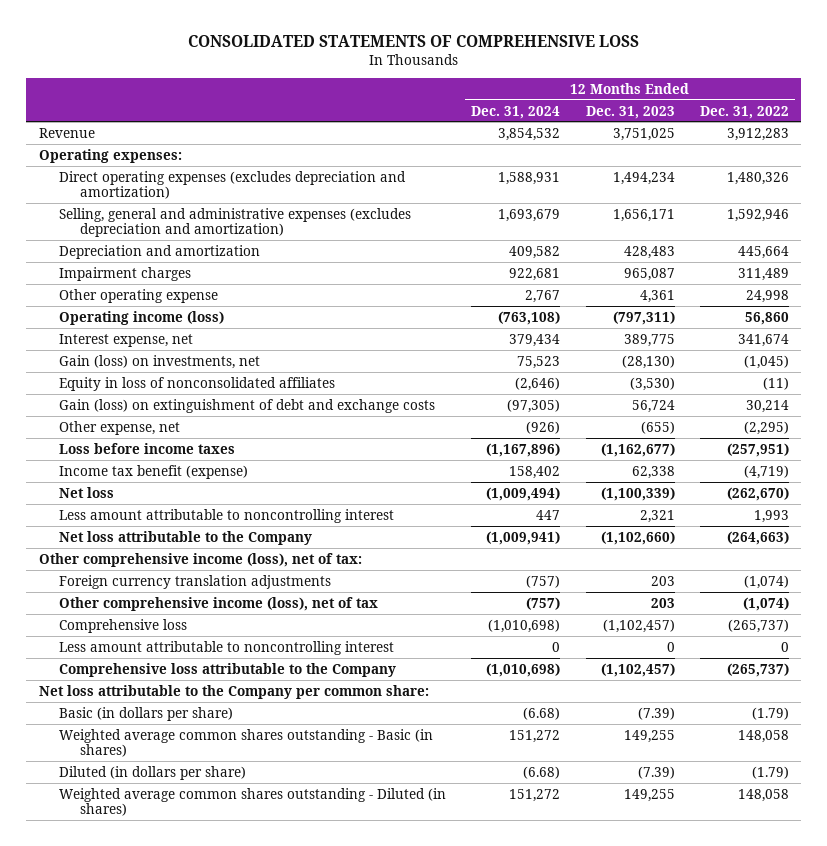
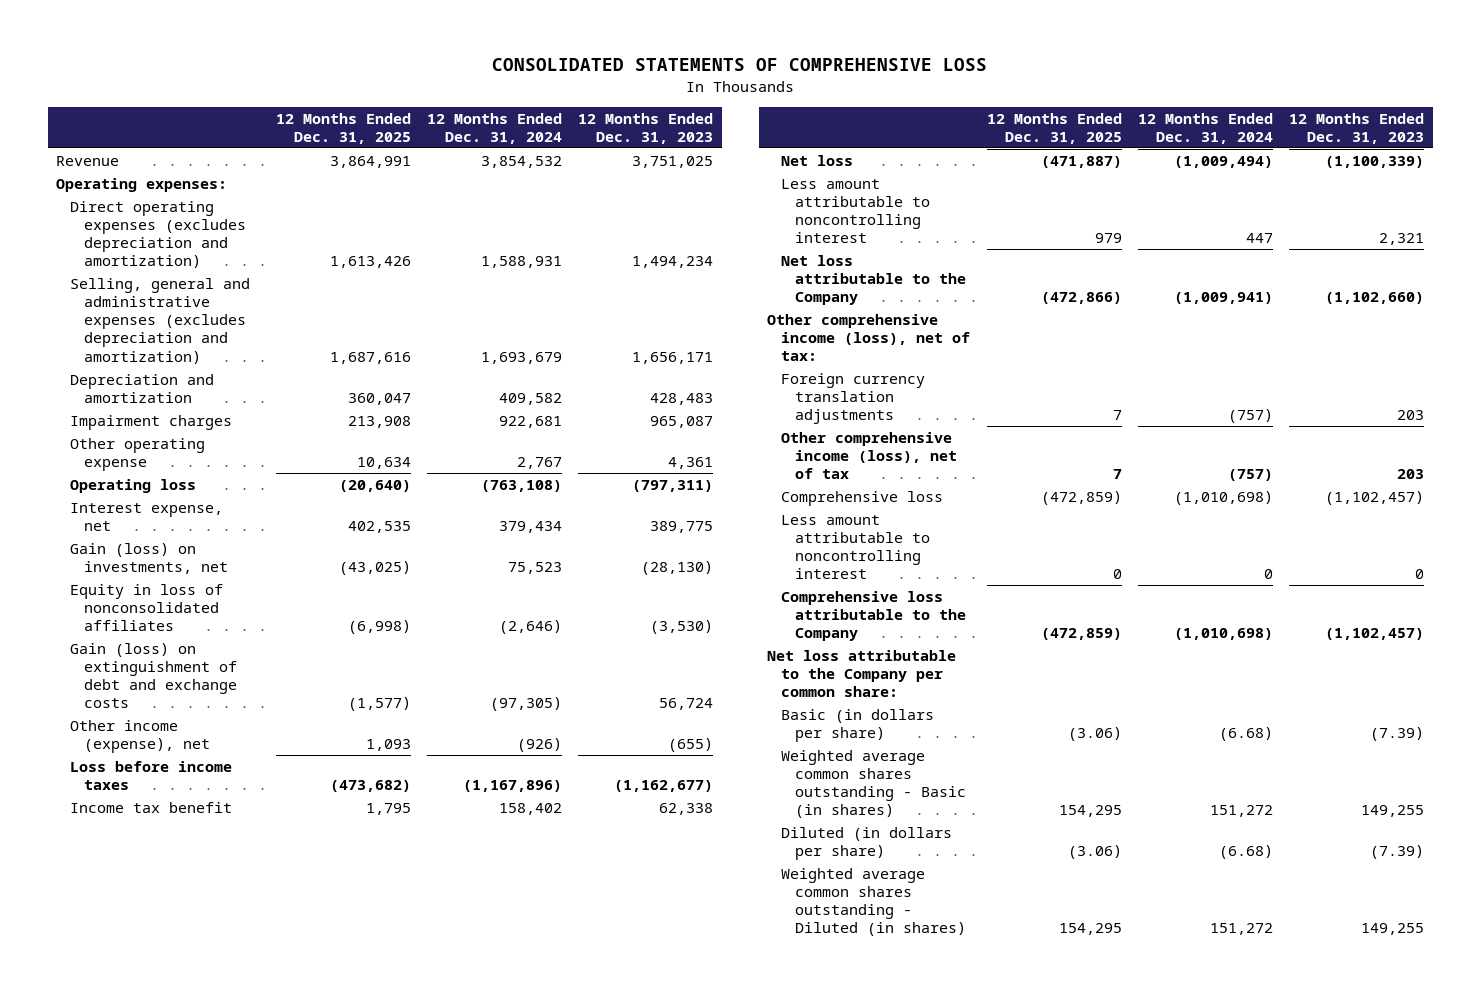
[699,105,789,119] Dec. 31, 2022 -> none
none -> [275,112,411,144] 12 Months Ended Dec. 31, 2025
[59,310,225,325] Operating income (loss) -> [70,478,197,493] Operating loss
[59,420,181,435] Other expense, net -> [70,719,211,754] Other income (expense), net
[59,464,249,479] Income tax benefit (expense) -> [70,801,233,813] Income tax benefit

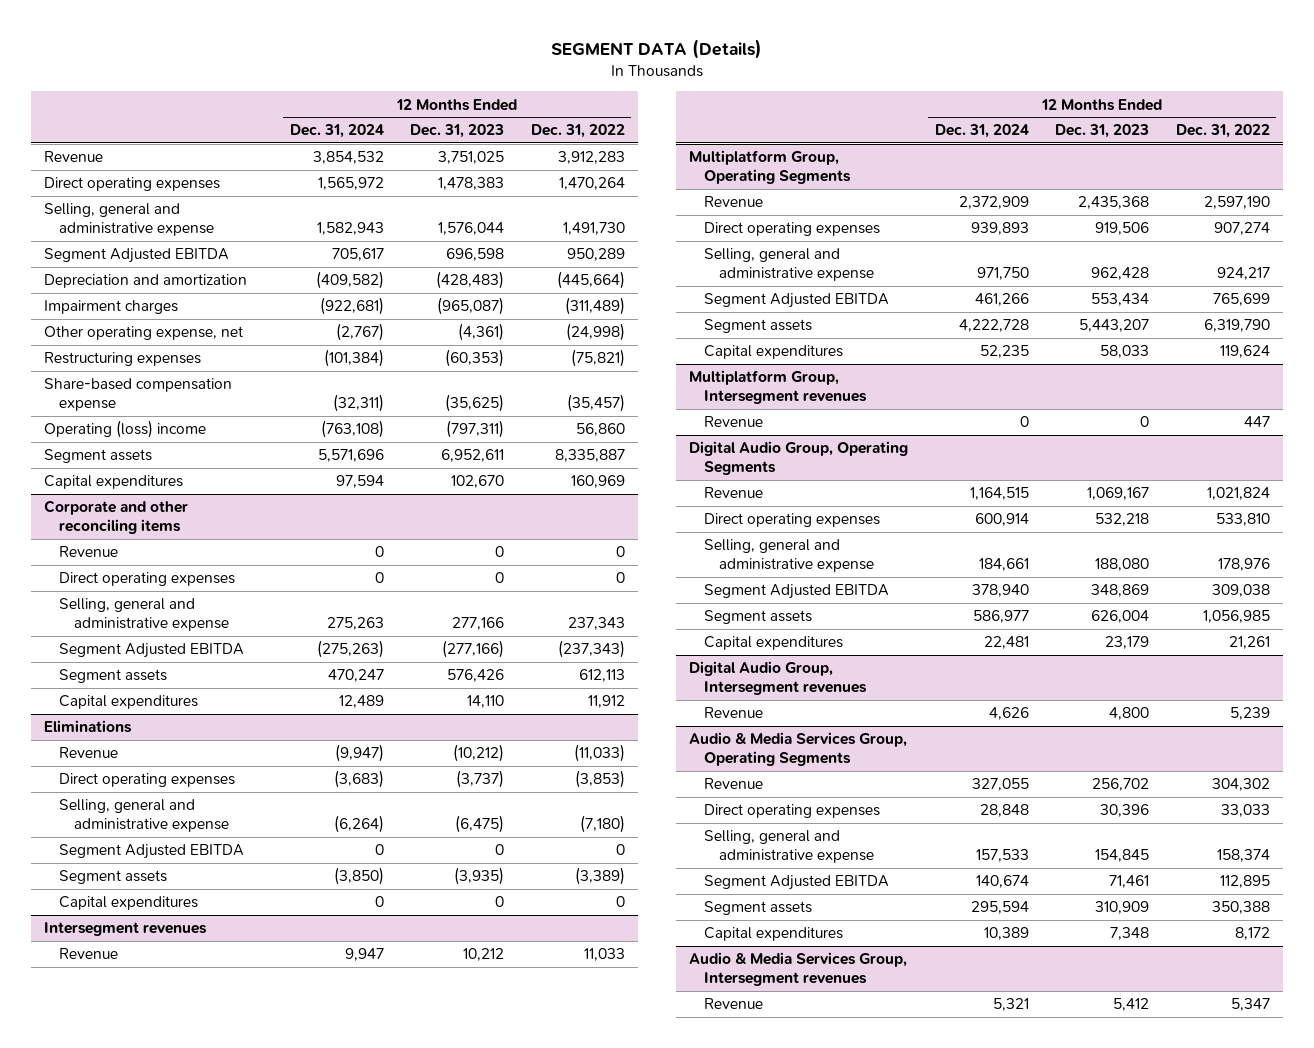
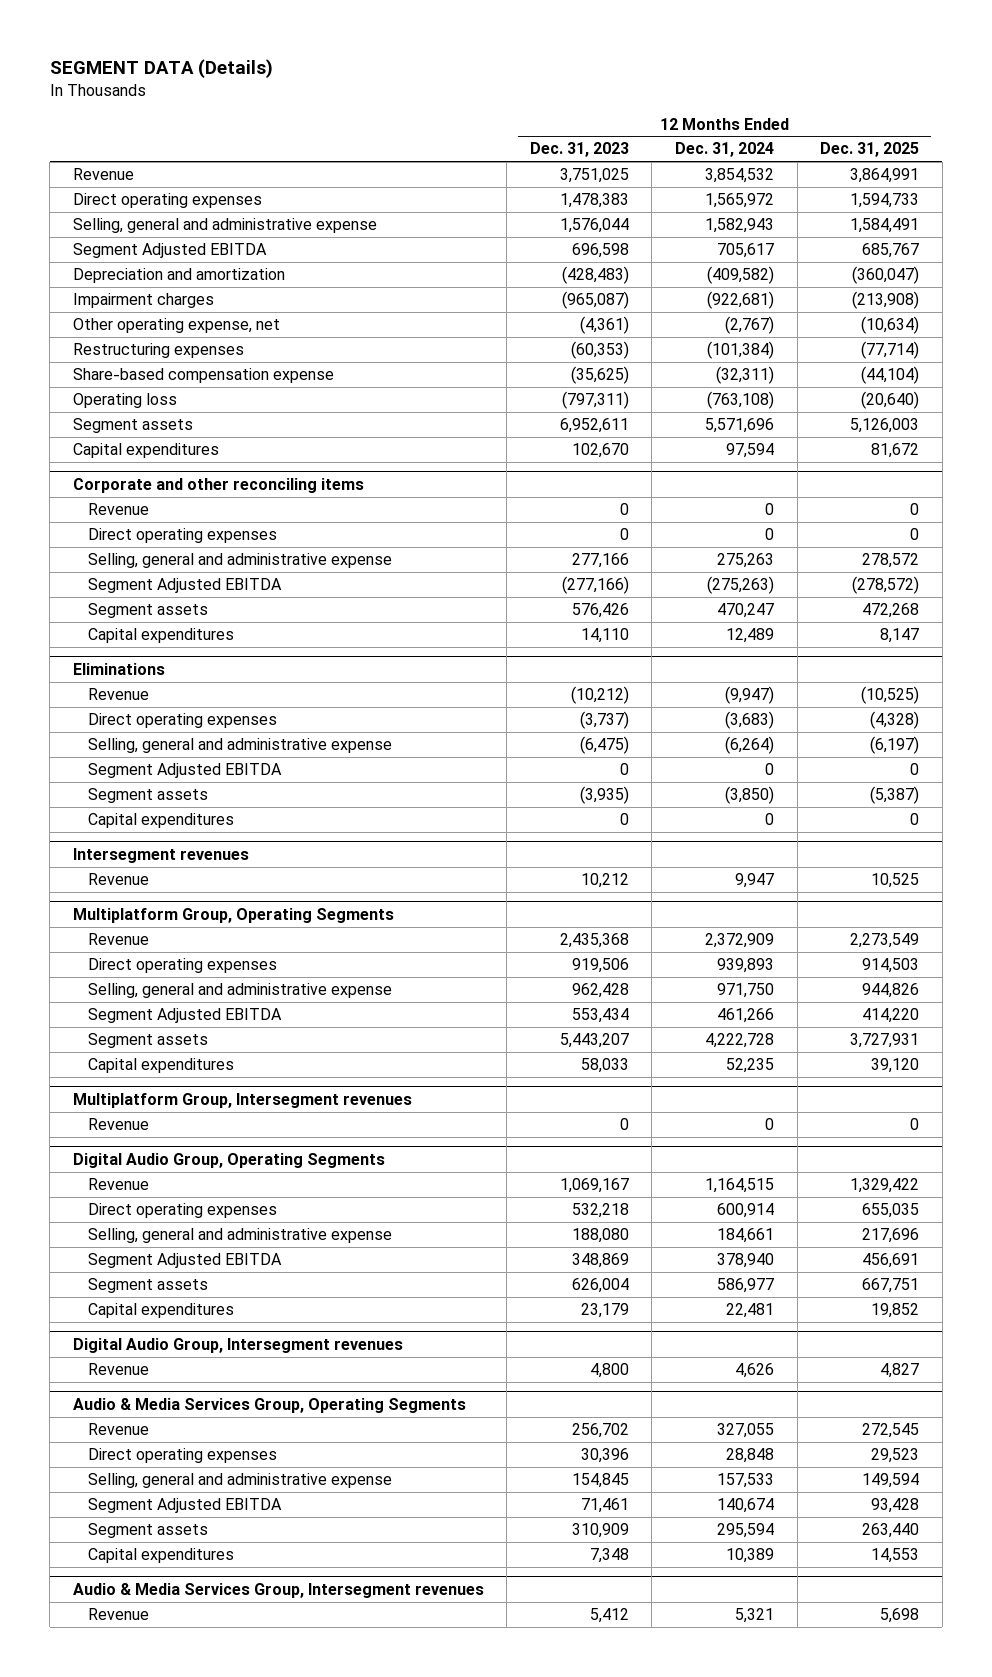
[530,124,625,139] Dec. 31, 2022 -> none
none -> [820,142,920,158] Dec. 31, 2025
[44,420,207,439] Operating (loss) income -> [72,393,177,409] Operating loss

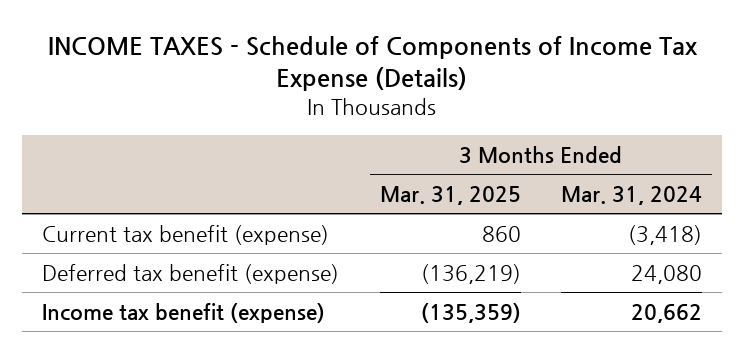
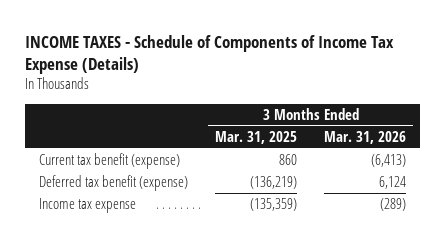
[560,185,702,205] Mar. 31, 2024 -> none
none -> [324,130,407,144] Mar. 31, 2026
[42,302,326,323] Income tax benefit (expense) -> [38,198,136,214] Income tax expense

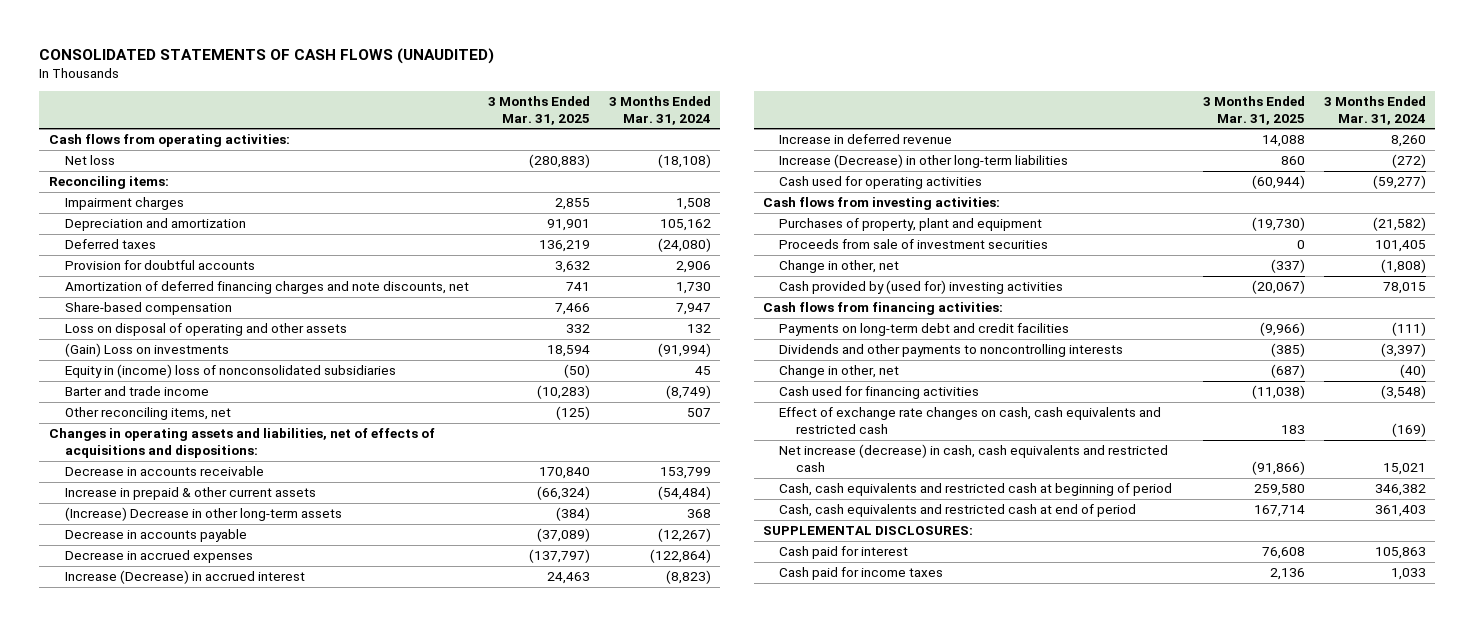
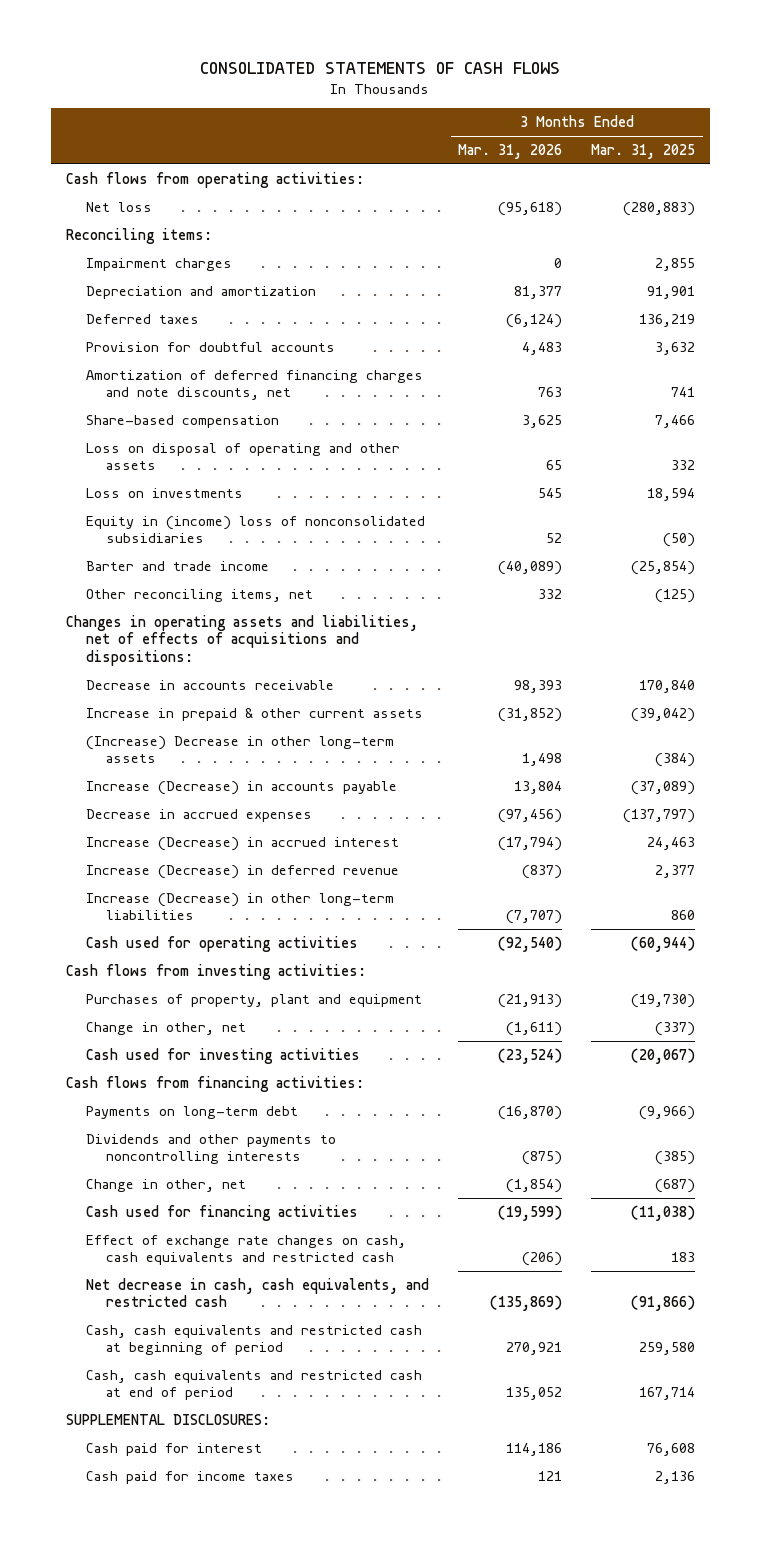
[39,47,495,64] CONSOLIDATED STATEMENTS OF CASH FLOWS (UNAUDITED) -> [200,61,561,74] CONSOLIDATED STATEMENTS OF CASH FLOWS
[608,96,711,125] 3 Months Ended Mar. 31, 2024 -> none
none -> [458,143,563,159] Mar. 31, 2026
[64,343,229,358] (Gain) Loss on investments -> [85,487,243,498] Loss on investments
[536,385,590,400] (10,283) -> [631,560,696,575] (25,854)
[536,486,590,501] (66,324) -> [631,707,696,722] (39,042)
[64,529,247,543] Decrease in accounts payable -> [85,780,397,795] Increase (Decrease) in accounts payable
[779,134,953,145] Increase in deferred revenue -> [85,864,399,879] Increase (Decrease) in deferred revenue
[1261,135,1305,148] 14,088 -> [655,864,696,878] 2,377
[779,239,1049,250] Proceeds from sale of investment securities -> none
[779,280,1064,295] Cash provided by (used for) investing activities -> [85,1047,360,1064] Cash used for investing activities
[779,323,1070,337] Payments on long-term debt and credit facilities -> [85,1105,298,1119] Payments on long-term debt
[779,444,1169,472] Net increase (decrease) in cash, cash equivalents and restricted cash -> [85,1277,429,1308] Net decrease in cash, cash equivalents, and restricted cash

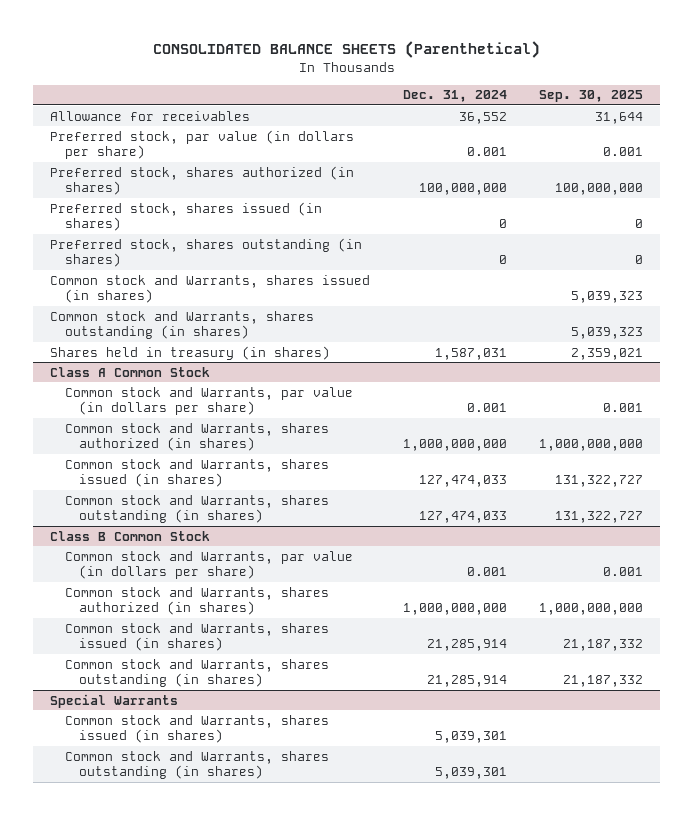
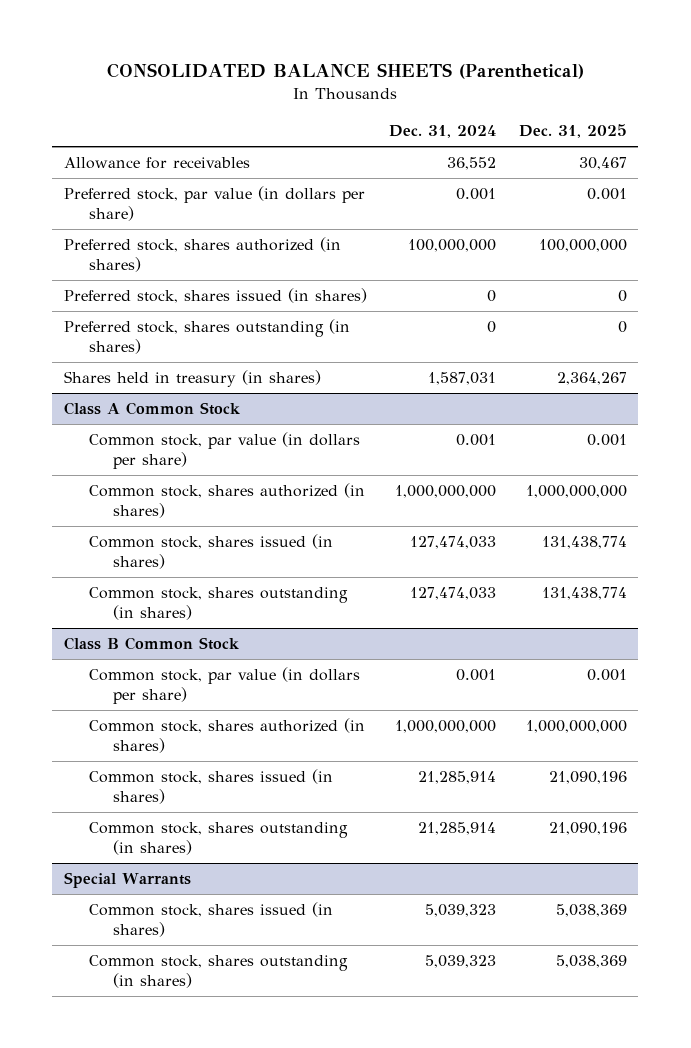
[539,90,644,103] Sep. 30, 2025 -> none
none -> [519,124,628,139] Dec. 31, 2025
[49,274,370,304] Common stock and Warrants, shares issued (in shares) -> none
[49,310,314,340] Common stock and Warrants, shares outstanding (in shares) -> none
[64,386,353,416] Common stock and Warrants, par value (in dollars per share) -> [88,432,360,469] Common stock, par value (in dollars per share)
[64,422,329,452] Common stock and Warrants, shares authorized (in shares) -> [88,483,365,518] Common stock, shares authorized (in shares)
[64,458,329,488] Common stock and Warrants, shares issued (in shares) -> [88,534,333,569] Common stock, shares issued (in shares)
[64,494,329,524] Common stock and Warrants, shares outstanding (in shares) -> [88,587,348,620] Common stock, shares outstanding (in shares)
[64,550,353,580] Common stock and Warrants, par value (in dollars per share) -> [88,667,360,704] Common stock, par value (in dollars per share)
[64,586,329,616] Common stock and Warrants, shares authorized (in shares) -> [88,718,365,753] Common stock, shares authorized (in shares)
[64,622,329,652] Common stock and Warrants, shares issued (in shares) -> [88,769,333,804] Common stock, shares issued (in shares)
[64,658,329,688] Common stock and Warrants, shares outstanding (in shares) -> [88,822,348,855] Common stock, shares outstanding (in shares)
[64,714,329,744] Common stock and Warrants, shares issued (in shares) -> [88,902,333,937] Common stock, shares issued (in shares)
[434,731,507,744] 5,039,301 -> [425,904,497,918] 5,039,323
[64,750,329,780] Common stock and Warrants, shares outstanding (in shares) -> [88,955,348,988] Common stock, shares outstanding (in shares)
[434,767,507,780] 5,039,301 -> [425,955,497,969] 5,039,323

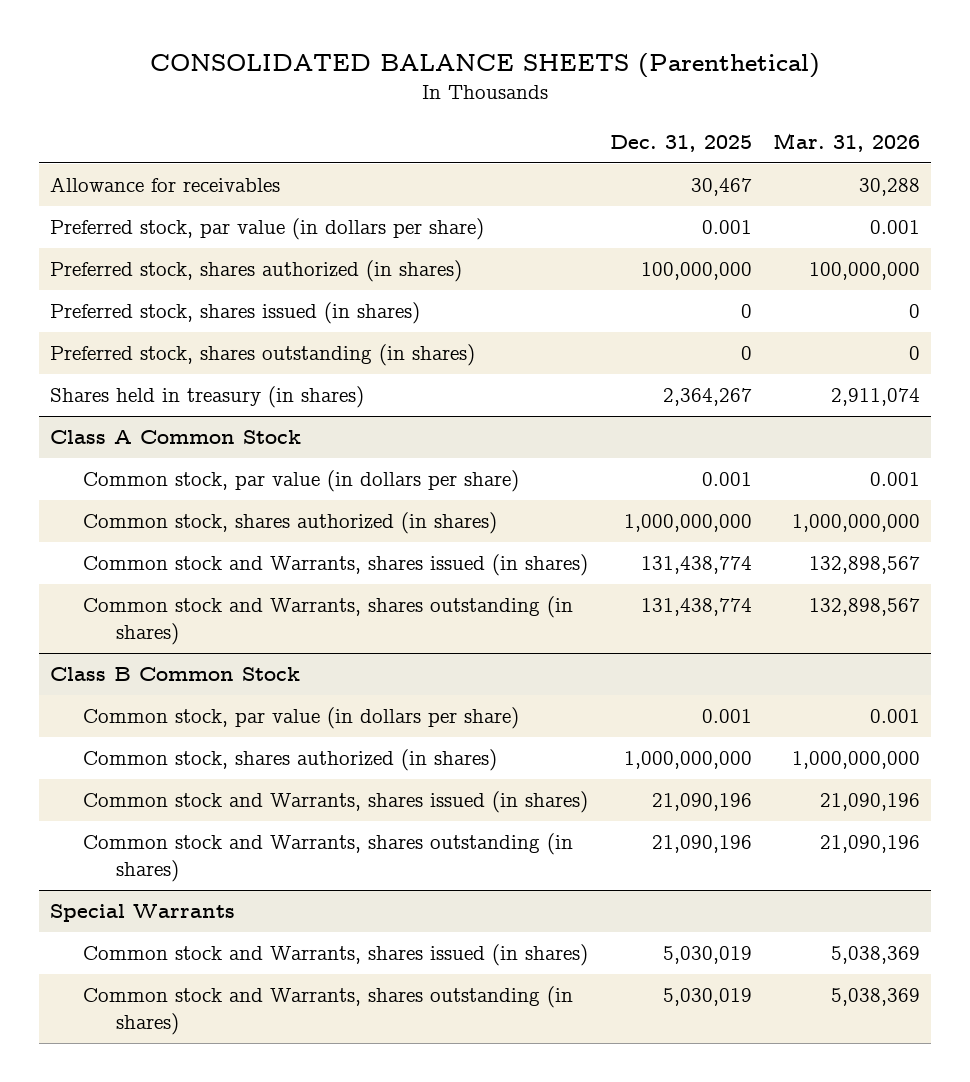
[389,125,497,139] Dec. 31, 2024 -> none
none -> [773,132,921,152] Mar. 31, 2026
[88,534,333,569] Common stock, shares issued (in shares) -> [82,554,588,577] Common stock and Warrants, shares issued (in shares)
[88,587,348,620] Common stock, shares outstanding (in shares) -> [82,596,573,646] Common stock and Warrants, shares outstanding (in shares)
[88,769,333,804] Common stock, shares issued (in shares) -> [82,791,588,814] Common stock and Warrants, shares issued (in shares)
[88,822,348,855] Common stock, shares outstanding (in shares) -> [82,833,573,883] Common stock and Warrants, shares outstanding (in shares)
[88,902,333,937] Common stock, shares issued (in shares) -> [82,944,588,967] Common stock and Warrants, shares issued (in shares)
[556,904,628,918] 5,038,369 -> [662,946,752,965] 5,030,019
[88,955,348,988] Common stock, shares outstanding (in shares) -> [82,986,573,1036] Common stock and Warrants, shares outstanding (in shares)
[556,955,628,969] 5,038,369 -> [662,988,752,1007] 5,030,019

